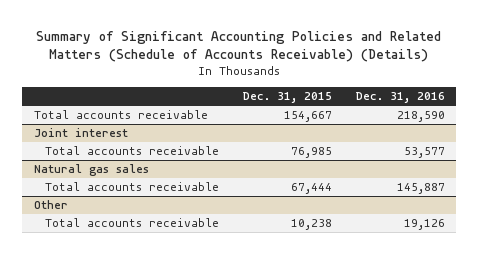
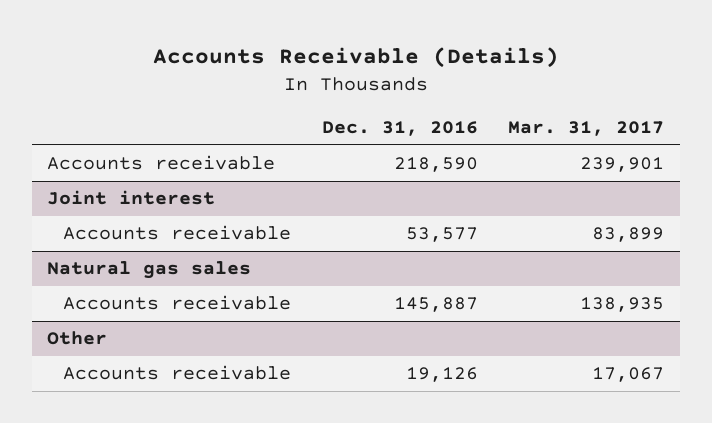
[36,30,442,63] Summary of Significant Accounting Policies and Related Matters (Schedule of Accounts Receivable) (Details) -> [152,47,559,69] Accounts Receivable (Details)
[242,92,332,104] Dec. 31, 2015 -> none
none -> [508,121,665,137] Mar. 31, 2017
[34,110,209,120] Total accounts receivable -> [47,155,276,171] Accounts receivable
[45,146,220,156] Total accounts receivable -> [62,225,291,241] Accounts receivable
[45,182,220,192] Total accounts receivable -> [62,295,291,311] Accounts receivable
[45,218,220,228] Total accounts receivable -> [62,365,291,381] Accounts receivable

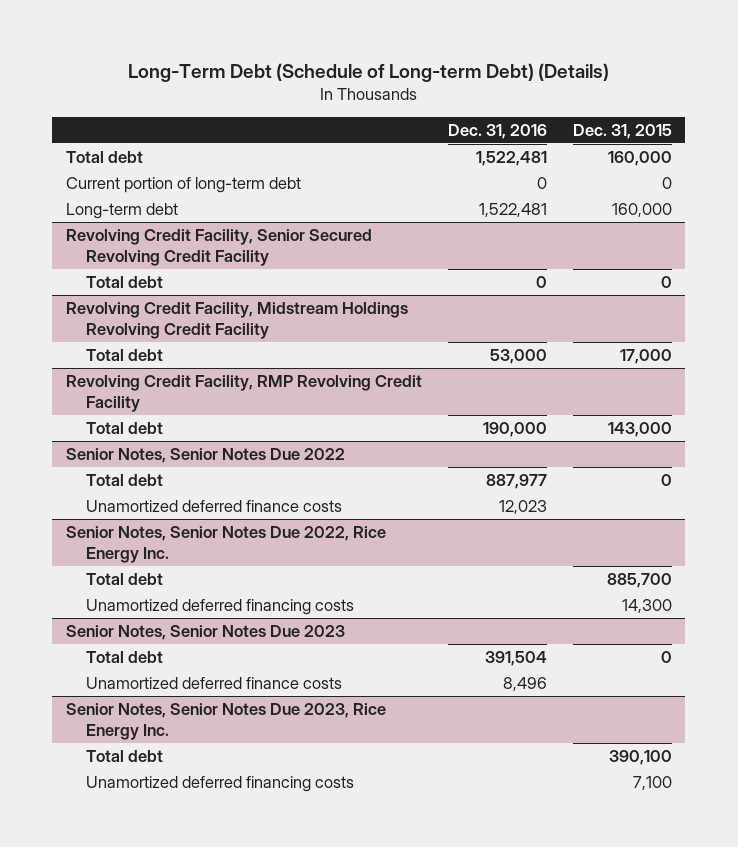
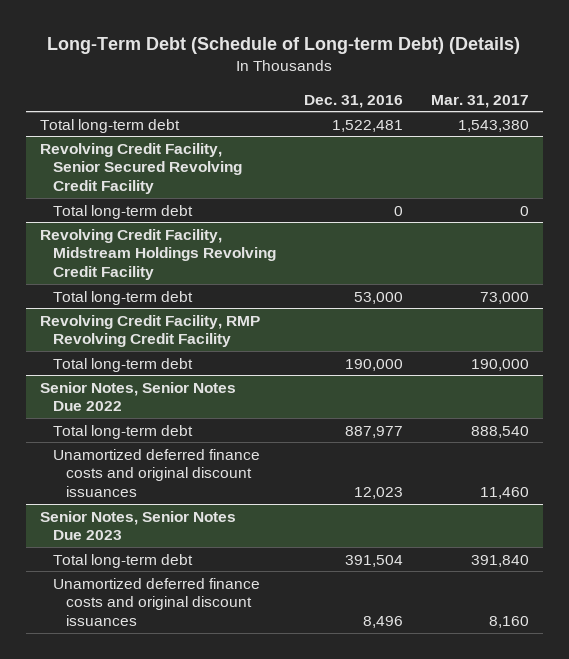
[573,123,673,139] Dec. 31, 2015 -> none
none -> [430,94,529,108] Mar. 31, 2017
[65,177,301,194] Current portion of long-term debt -> none
[65,203,178,220] Long-term debt -> none
[65,151,143,164] Total debt -> [40,118,181,133] Total long-term debt
[85,276,163,289] Total debt -> [52,204,193,219] Total long-term debt
[85,349,163,362] Total debt -> [52,290,193,305] Total long-term debt
[85,422,163,435] Total debt -> [52,357,193,372] Total long-term debt
[65,526,386,563] Senior Notes, Senior Notes Due 2022, Rice Energy Inc. -> none
[85,573,163,586] Total debt -> none
[85,599,354,616] Unamortized deferred financing costs -> none
[85,474,163,487] Total debt -> [52,424,193,439] Total long-term debt
[85,500,342,513] Unamortized deferred finance costs -> [52,448,260,498] Unamortized deferred finance costs and original discount issuances
[65,703,386,740] Senior Notes, Senior Notes Due 2023, Rice Energy Inc. -> none
[85,750,163,763] Total debt -> none
[85,776,354,793] Unamortized deferred financing costs -> none
[85,651,163,664] Total debt -> [52,553,193,568] Total long-term debt
[85,677,342,690] Unamortized deferred finance costs -> [52,577,260,627] Unamortized deferred finance costs and original discount issuances

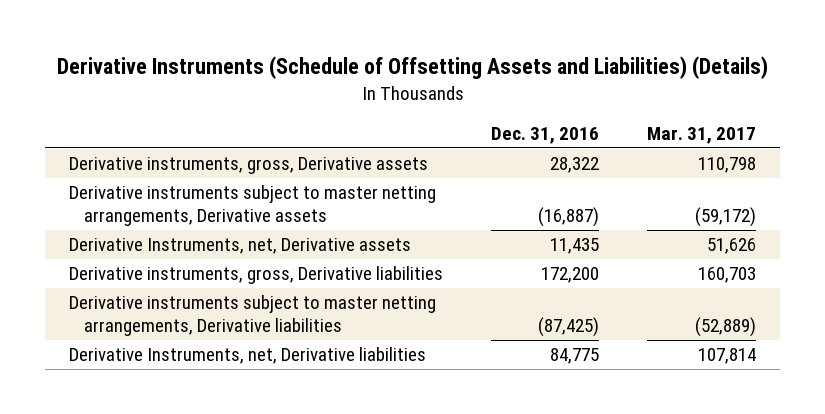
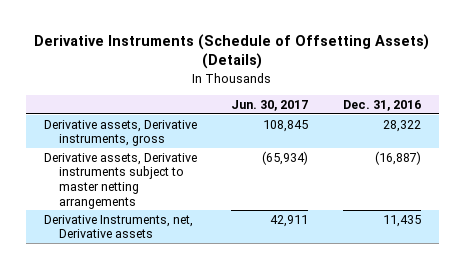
[56,56,768,80] Derivative Instruments (Schedule of Offsetting Assets and Liabilities) (Details) -> [34,33,430,70] Derivative Instruments (Schedule of Offsetting Assets) (Details)
[647,127,757,145] Mar. 31, 2017 -> none
none -> [231,99,309,111] Jun. 30, 2017
[68,157,428,175] Derivative instruments, gross, Derivative assets -> [43,119,197,147] Derivative assets, Derivative instruments, gross
[68,185,436,226] Derivative instruments subject to master netting arrangements, Derivative assets -> [43,152,197,209] Derivative assets, Derivative instruments subject to master netting arrangements
[68,266,443,285] Derivative instruments, gross, Derivative liabilities -> none
[68,295,436,336] Derivative instruments subject to master netting arrangements, Derivative liabilities -> none
[68,347,426,365] Derivative Instruments, net, Derivative liabilities -> none

